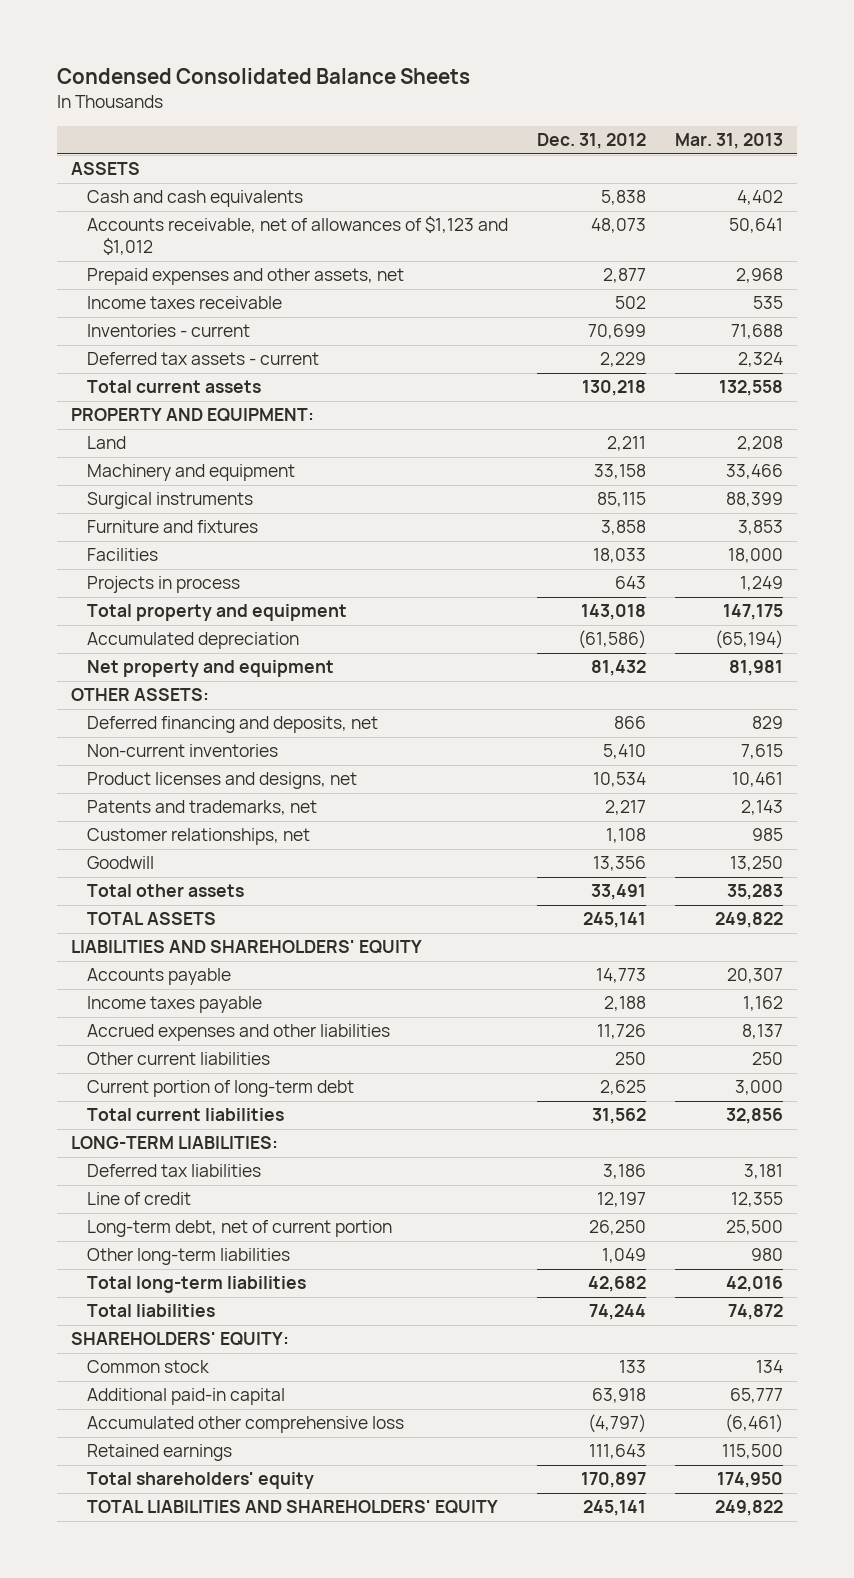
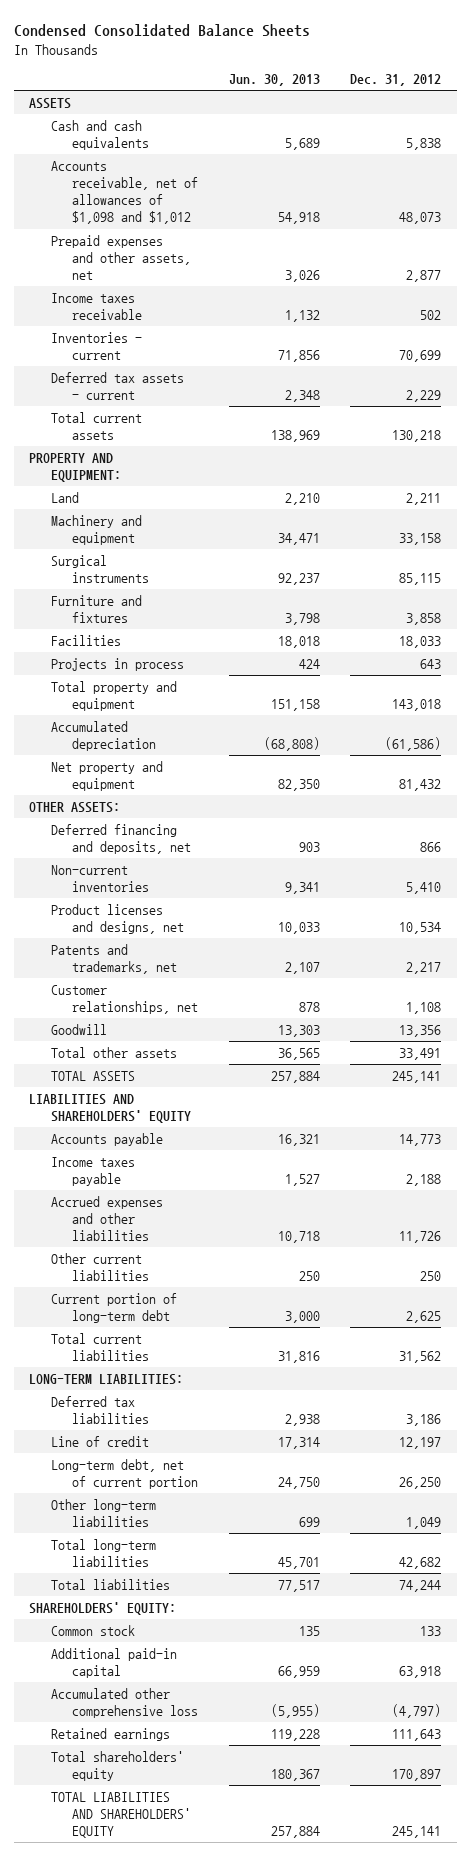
[674,133,783,150] Mar. 31, 2013 -> none
none -> [228,74,320,87] Jun. 30, 2013
[87,216,509,256] Accounts receivable, net of allowances of $1,123 and $1,012 -> [50,160,198,225] Accounts receivable, net of allowances of $1,098 and $1,012

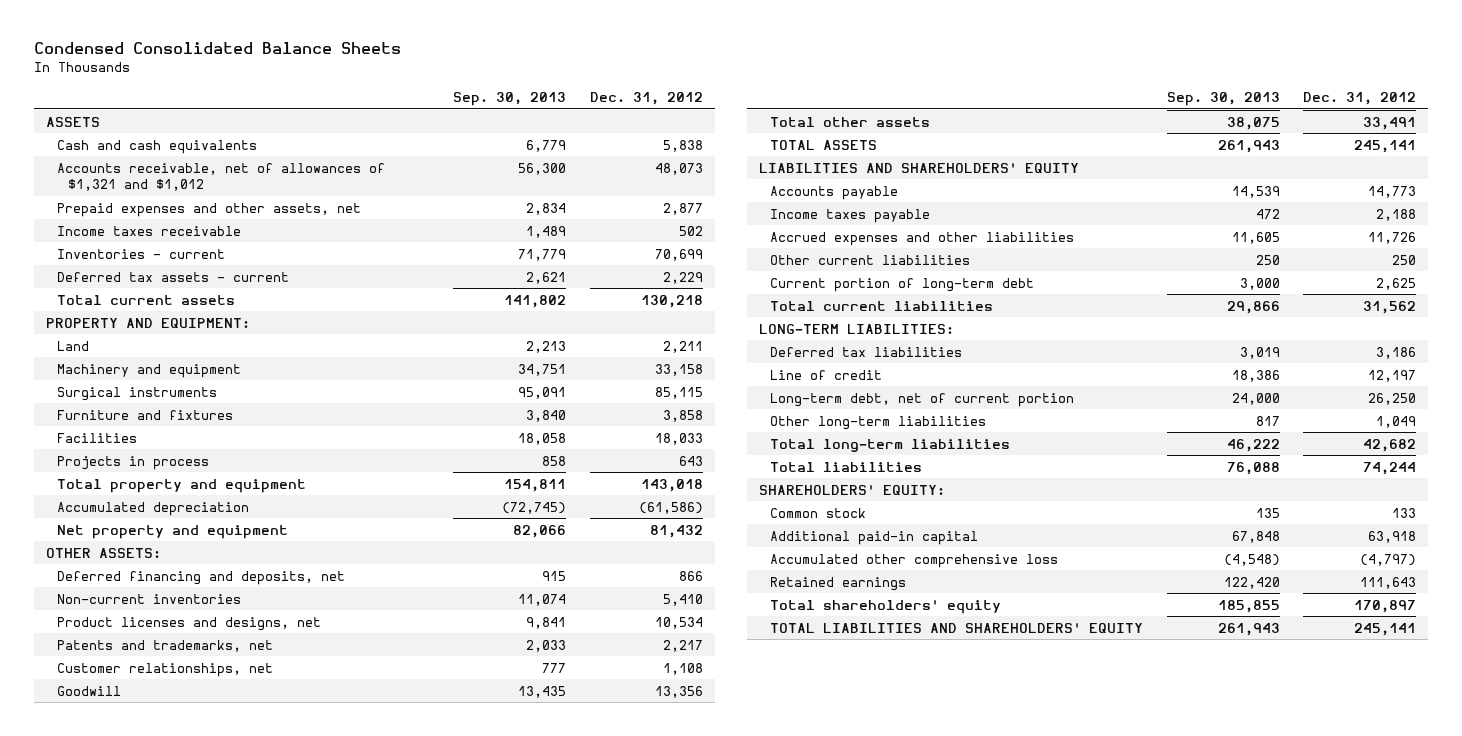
[228,74,320,87] Jun. 30, 2013 -> none
none -> [453,92,567,107] Sep. 30, 2013
[50,160,198,225] Accounts receivable, net of allowances of $1,098 and $1,012 -> [56,162,385,192] Accounts receivable, net of allowances of $1,321 and $1,012

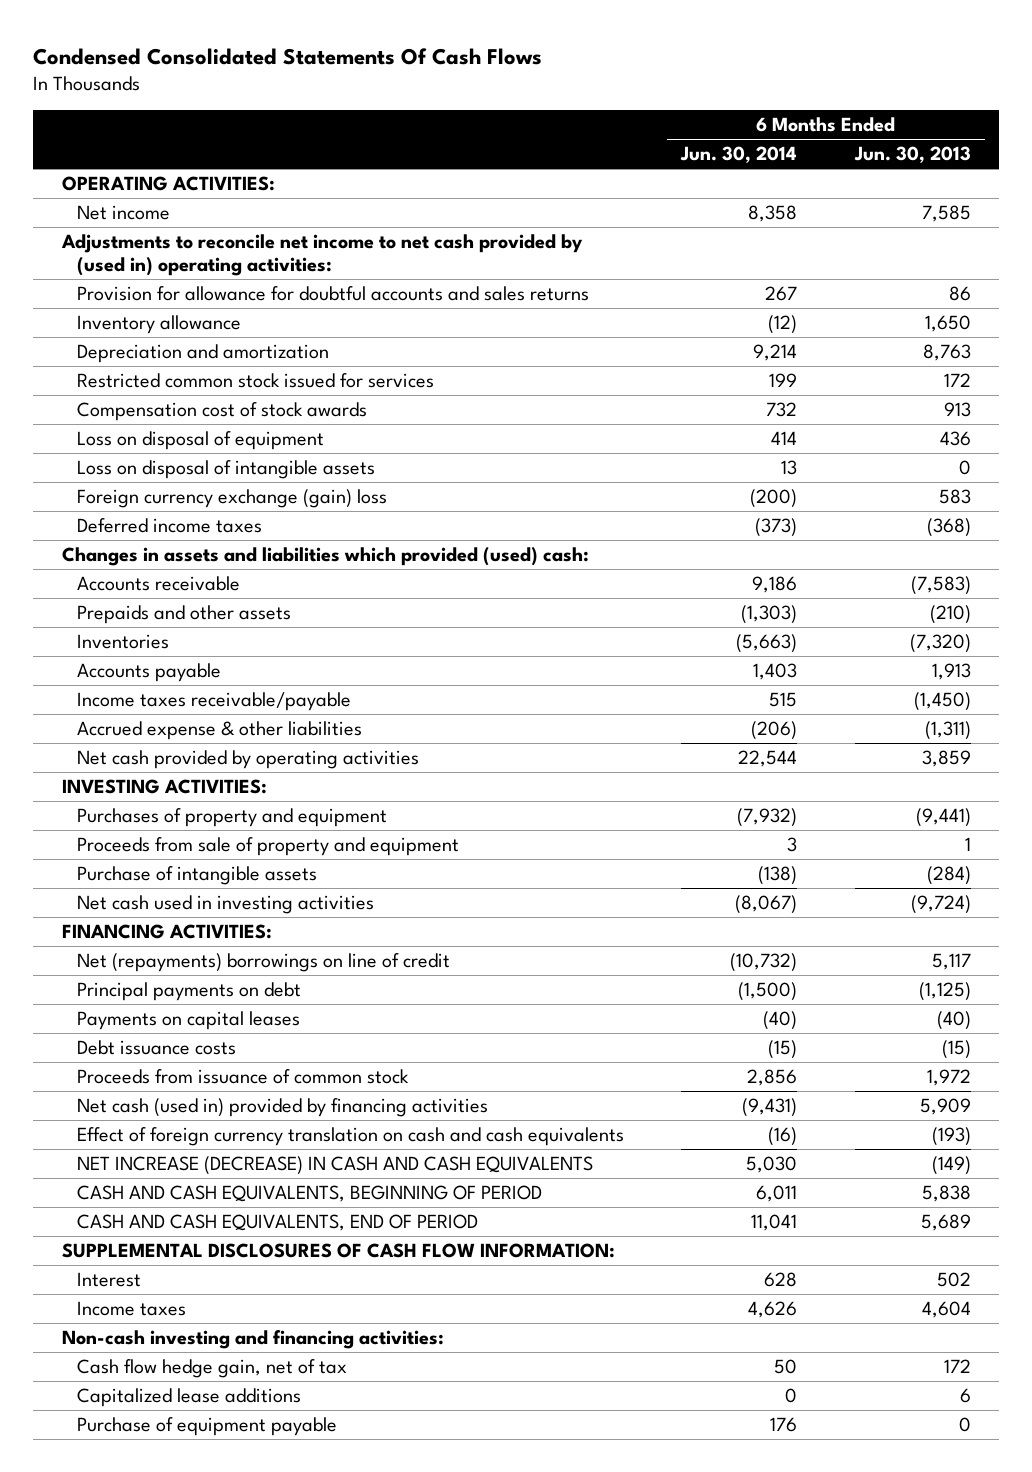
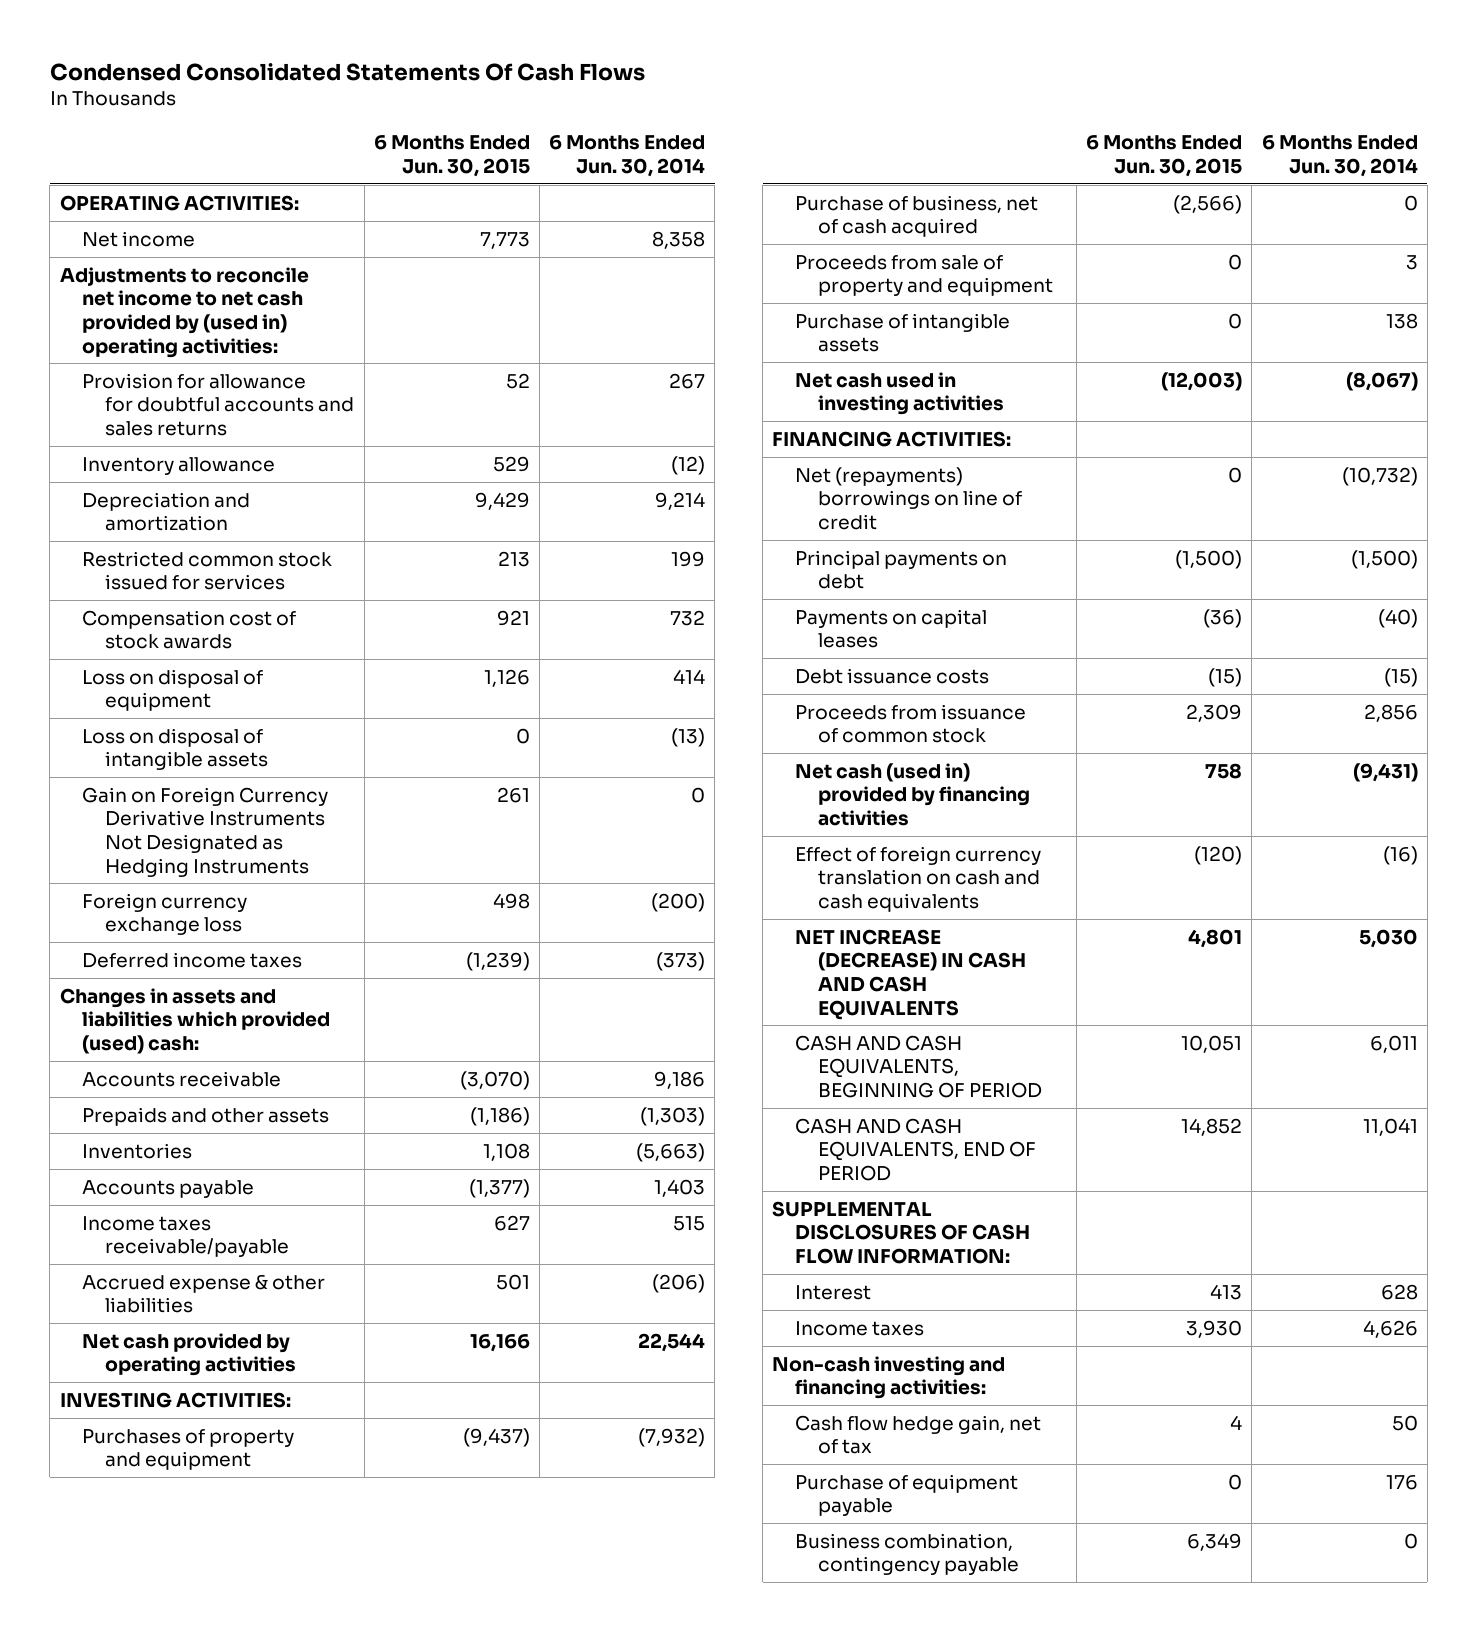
[853,146,971,164] Jun. 30, 2013 -> none
none -> [373,135,530,177] 6 Months Ended Jun. 30, 2015
[781,460,798,476] 13 -> [671,727,706,747] (13)
none -> [82,786,329,877] Gain on Foreign Currency Derivative Instruments Not Designated as Hedging Instruments
[76,489,387,509] Foreign currency exchange (gain) loss -> [82,892,248,936] Foreign currency exchange loss
none -> [795,194,1039,238] Purchase of business, net of cash acquired
[758,866,798,886] (138) -> [1385,312,1418,329] 138
[76,1388,301,1408] Capitalized lease additions -> none
none -> [795,1532,1019,1576] Business combination, contingency payable

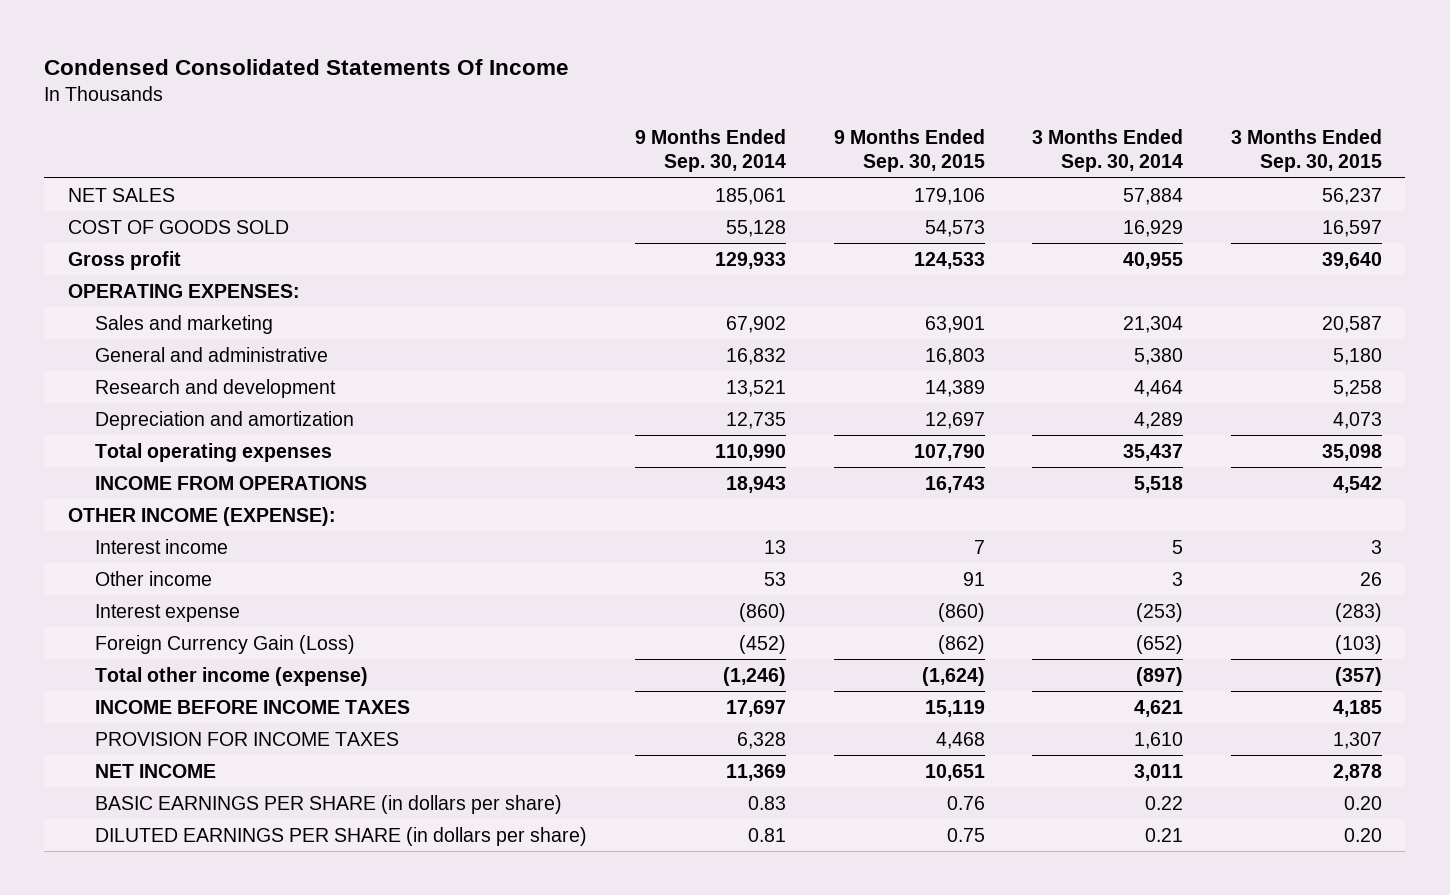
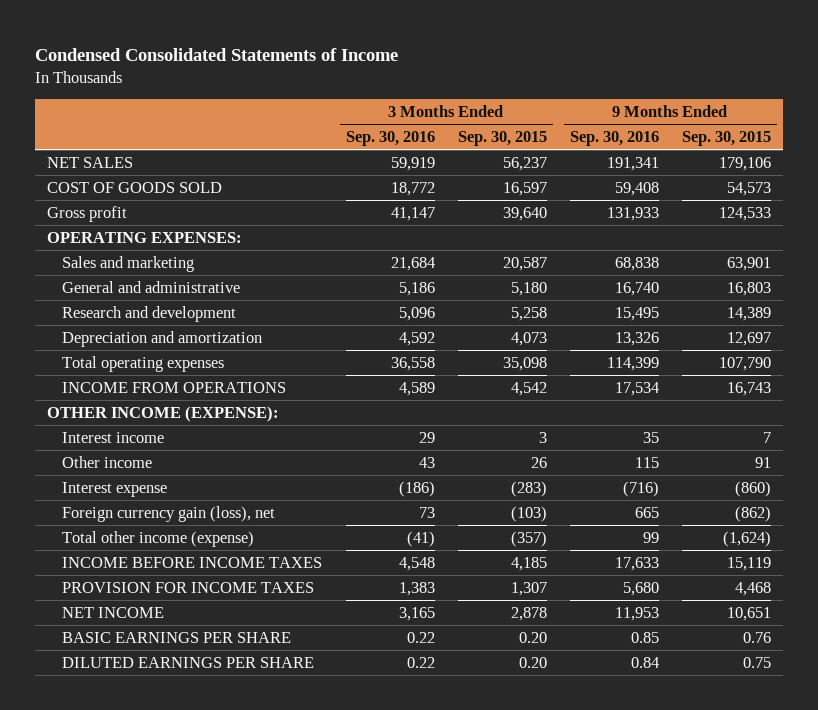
[44,58,570,75] Condensed Consolidated Statements Of Income -> [35,47,399,61] Condensed Consolidated Statements of Income
[634,129,786,173] 9 Months Ended Sep. 30, 2014 -> none
[1032,129,1184,173] 3 Months Ended Sep. 30, 2014 -> none
none -> [345,131,435,147] Sep. 30, 2016
none -> [569,131,659,147] Sep. 30, 2016
[95,635,356,655] Foreign Currency Gain (Loss) -> [62,505,276,522] Foreign currency gain (loss), net
[95,795,563,815] BASIC EARNINGS PER SHARE (in dollars per share) -> [62,631,292,643] BASIC EARNINGS PER SHARE
[95,827,588,847] DILUTED EARNINGS PER SHARE (in dollars per share) -> [62,656,315,668] DILUTED EARNINGS PER SHARE

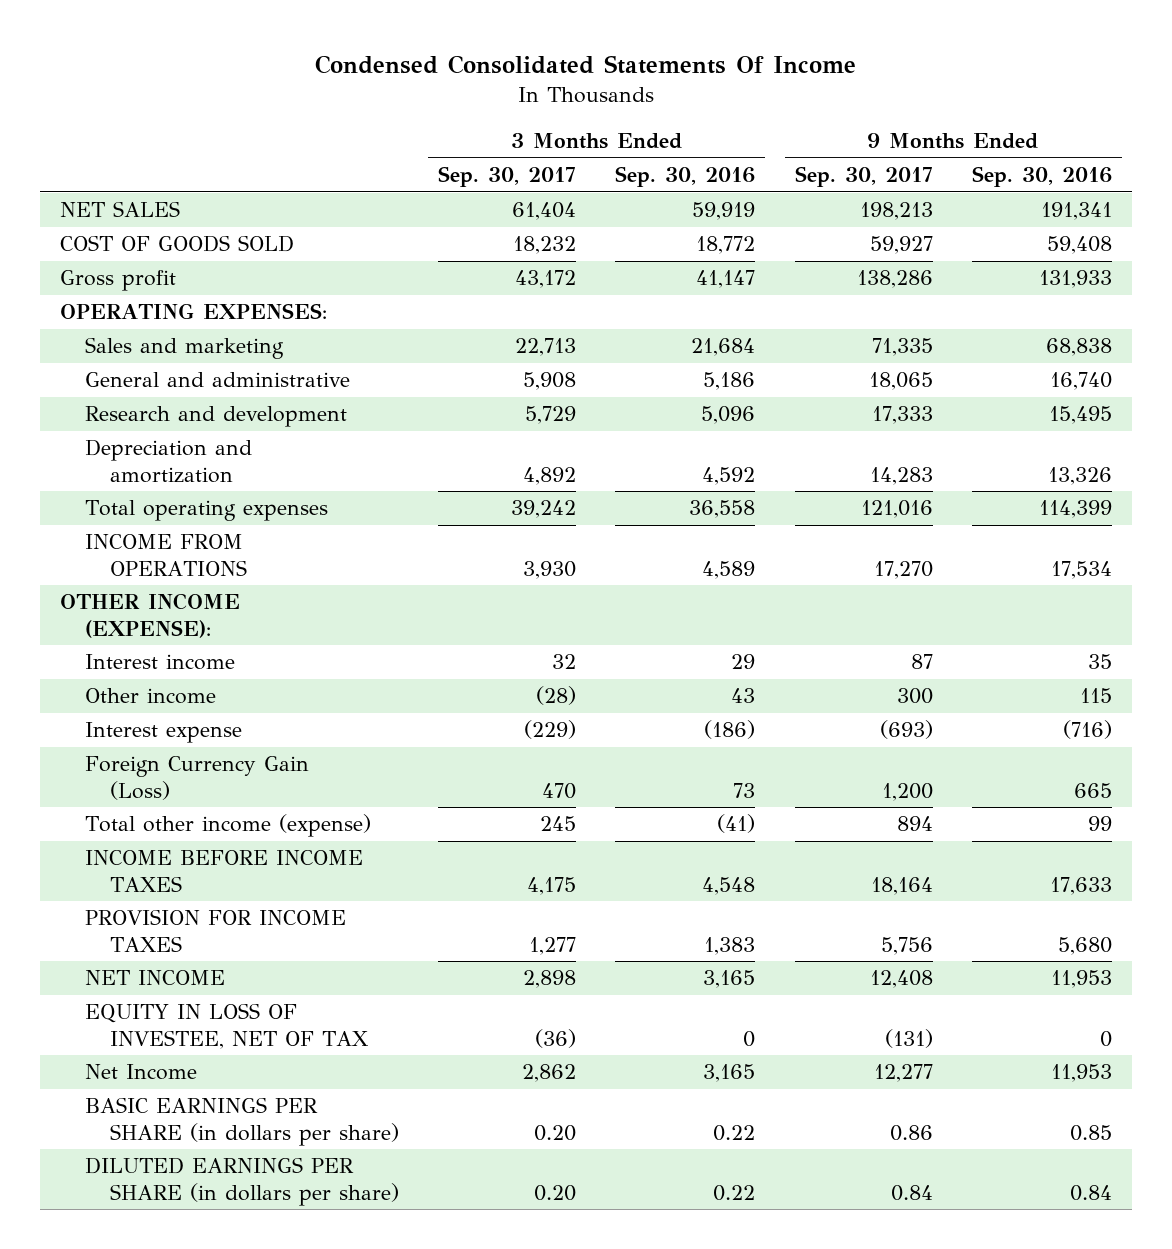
[35,47,399,61] Condensed Consolidated Statements of Income -> [314,55,856,75] Condensed Consolidated Statements Of Income
[457,131,547,147] Sep. 30, 2015 -> none
[682,131,772,147] Sep. 30, 2015 -> none
none -> [438,166,577,188] Sep. 30, 2017
none -> [794,166,933,188] Sep. 30, 2017
[62,505,276,522] Foreign currency gain (loss), net -> [84,756,309,800] Foreign Currency Gain (Loss)
none -> [84,1003,368,1049] EQUITY IN LOSS OF INVESTEE, NET OF TAX
none -> [84,1064,197,1081] Net Income
[62,631,292,643] BASIC EARNINGS PER SHARE -> [84,1097,399,1146] BASIC EARNINGS PER SHARE (in dollars per share)
[62,656,315,668] DILUTED EARNINGS PER SHARE -> [84,1157,399,1206] DILUTED EARNINGS PER SHARE (in dollars per share)

